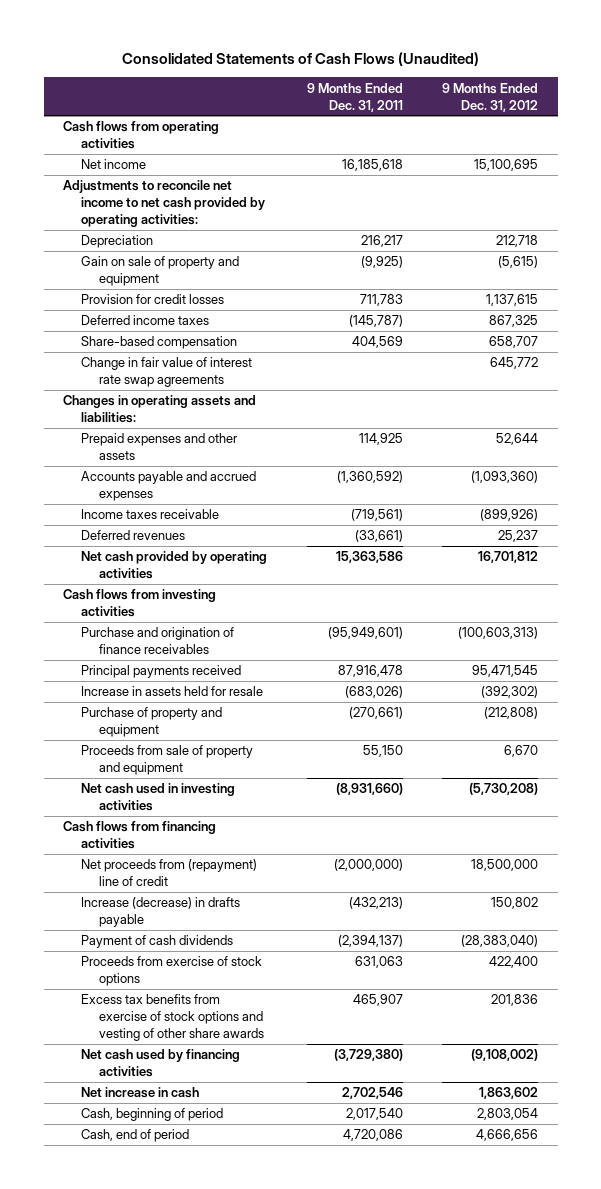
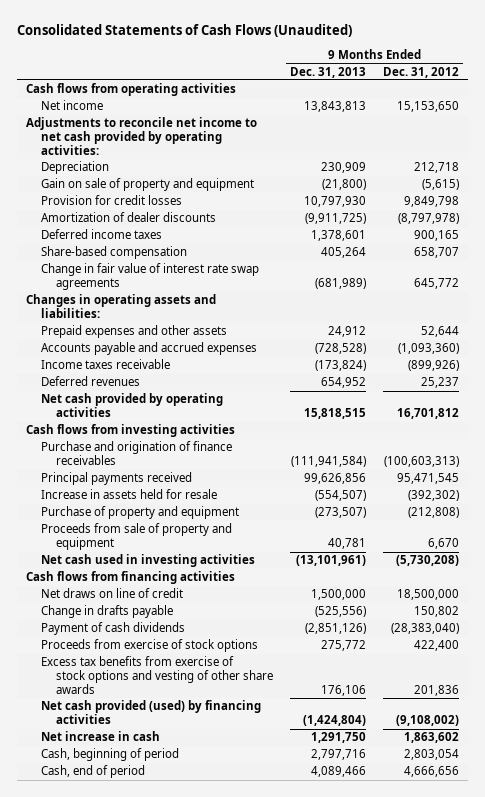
[306,82,403,112] 9 Months Ended Dec. 31, 2011 -> none
none -> [290,66,367,78] Dec. 31, 2013
[473,159,538,172] 15,100,695 -> [397,101,460,113] 15,153,650
[485,294,538,307] 1,137,615 -> [404,196,460,208] 9,849,798
none -> [41,212,217,223] Amortization of dealer discounts
[488,315,538,328] 867,325 -> [414,230,460,242] 900,165
[81,859,258,887] Net proceeds from (repayment) line of credit -> [41,588,184,599] Net draws on line of credit
[81,897,241,928] Increase (decrease) in drafts payable -> [41,605,174,619] Change in drafts payable
[81,1049,241,1078] Net cash used by financing activities -> [41,700,262,725] Net cash provided (used) by financing activities

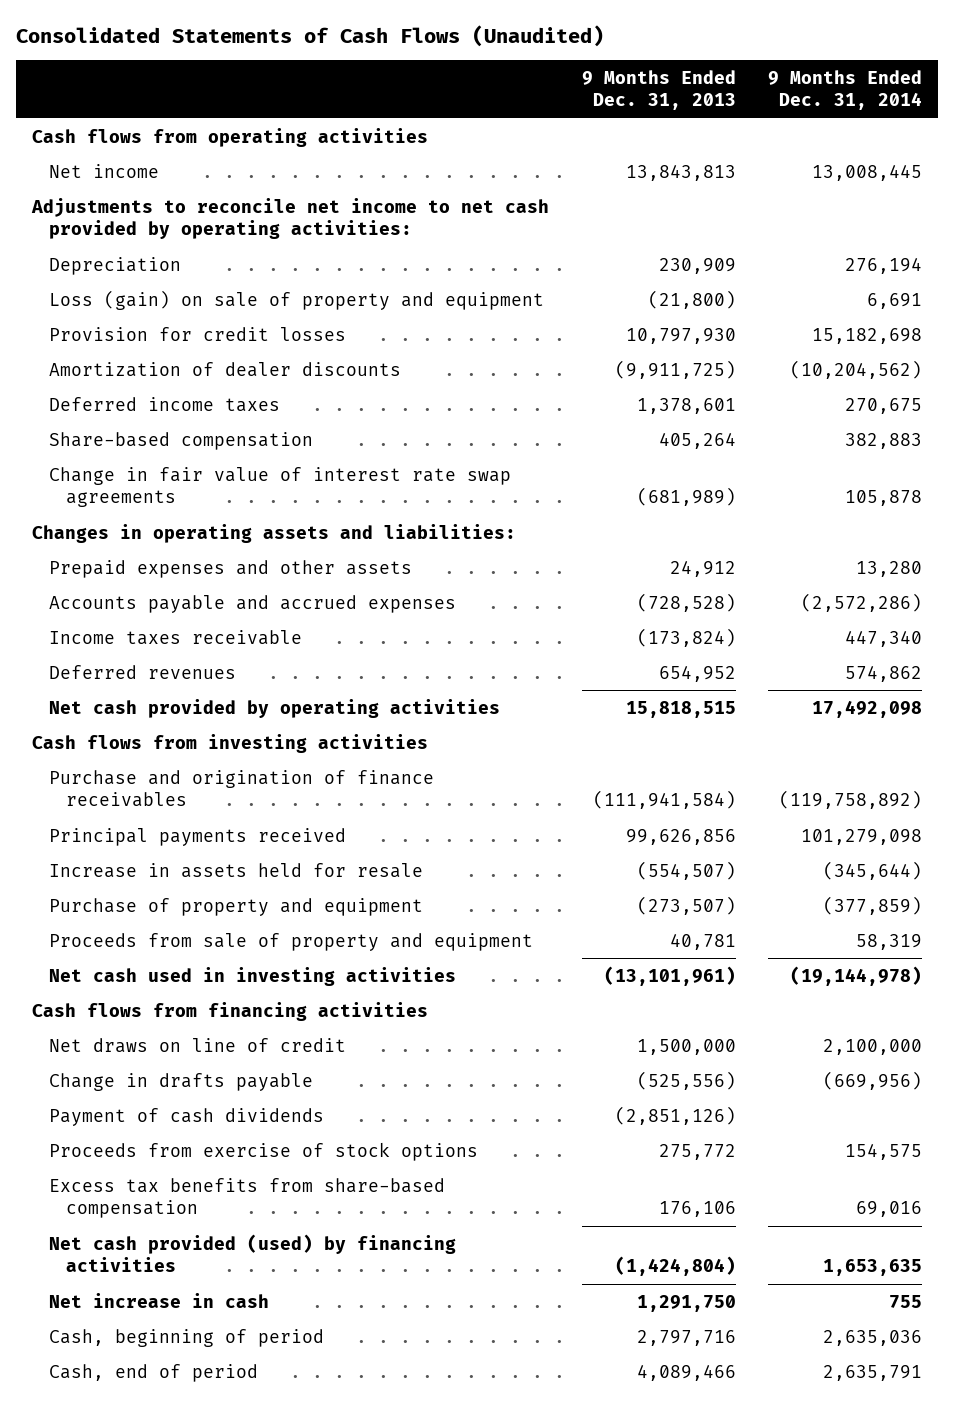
[383,66,460,78] Dec. 31, 2012 -> none
none -> [768,70,923,111] 9 Months Ended Dec. 31, 2014
[41,178,255,192] Gain on sale of property and equipment -> [49,289,545,310] Loss (gain) on sale of property and equipment
[41,656,274,694] Excess tax benefits from exercise of stock options and vesting of other share awards -> [49,1177,446,1218] Excess tax benefits from share-based compensation

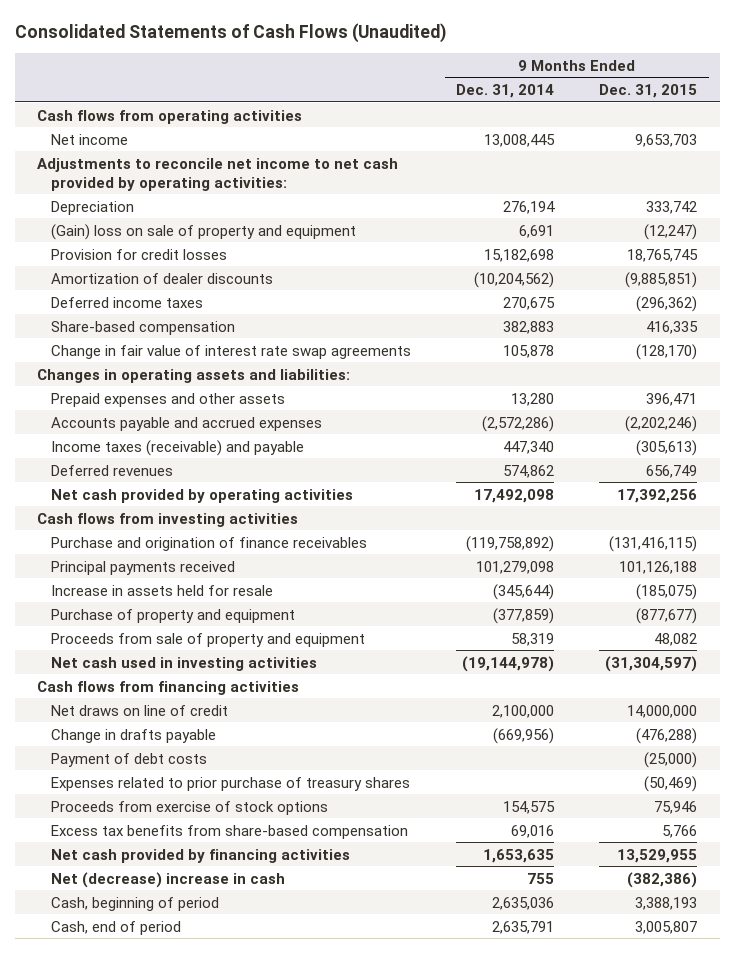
[581,70,736,111] 9 Months Ended Dec. 31, 2013 -> none
none -> [599,84,698,99] Dec. 31, 2015
[49,289,545,310] Loss (gain) on sale of property and equipment -> [50,223,356,240] (Gain) loss on sale of property and equipment
[49,629,303,645] Income taxes receivable -> [50,439,304,456] Income taxes (receivable) and payable
[49,1107,325,1126] Payment of cash dividends -> none
none -> [50,752,207,767] Payment of debt costs
none -> [50,776,410,791] Expenses related to prior purchase of treasury shares
[49,1233,457,1272] Net cash provided (used) by financing activities -> [50,848,350,863] Net cash provided by financing activities
[49,1292,270,1308] Net increase in cash -> [50,871,285,888] Net (decrease) increase in cash

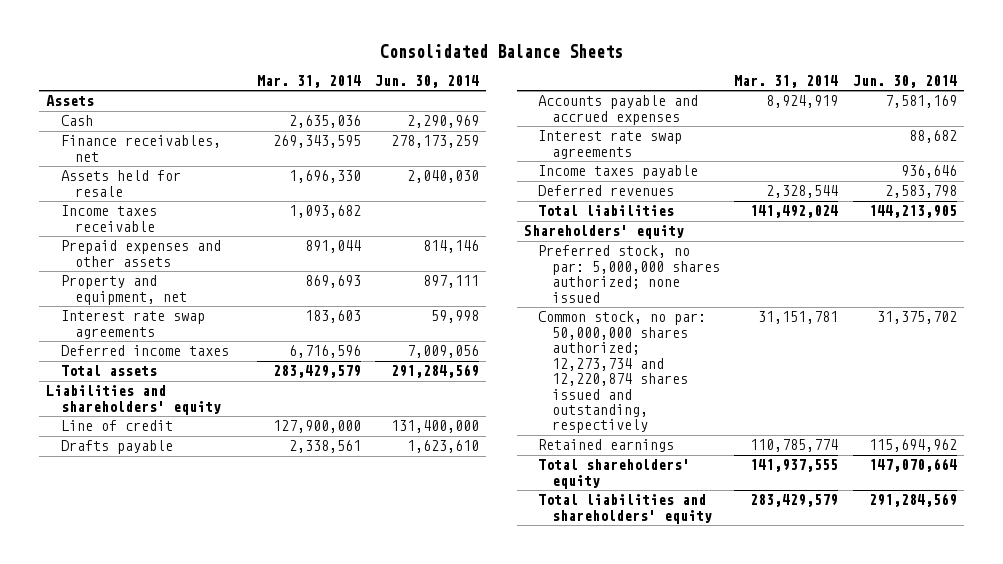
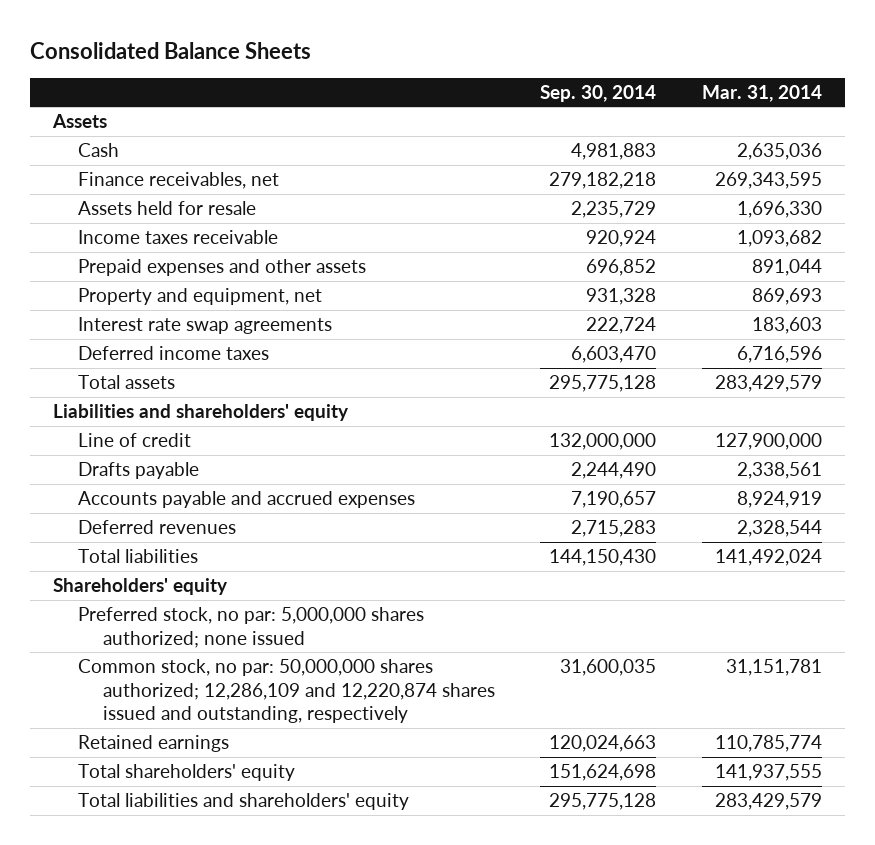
[375,75,480,89] Jun. 30, 2014 -> none
none -> [540,84,657,102] Sep. 30, 2014
[538,130,683,159] Interest rate swap agreements -> none
[538,165,699,180] Income taxes payable -> none
[538,311,707,434] Common stock, no par: 50,000,000 shares authorized; 12,273,734 and 12,220,874 shares issued and outstanding, respectively -> [77,659,495,724] Common stock, no par: 50,000,000 shares authorized; 12,286,109 and 12,220,874 shares issued and outstanding, respectively

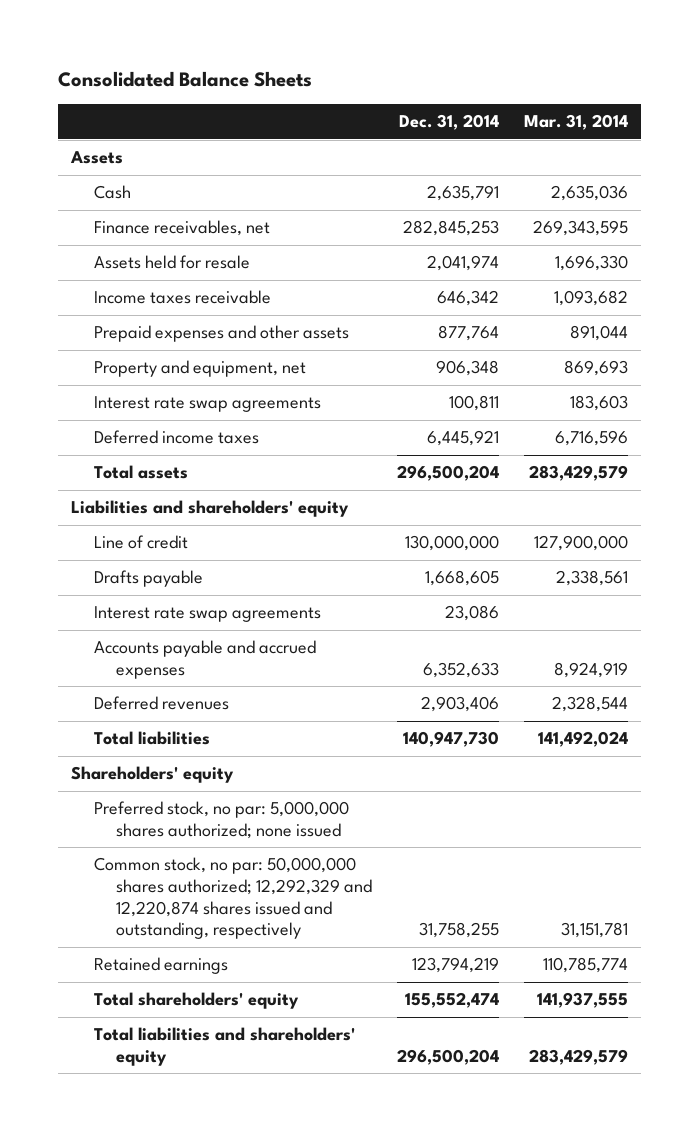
[540,84,657,102] Sep. 30, 2014 -> none
none -> [399,114,500,131] Dec. 31, 2014
none -> [93,606,321,623] Interest rate swap agreements
[77,659,495,724] Common stock, no par: 50,000,000 shares authorized; 12,286,109 and 12,220,874 shares issued and outstanding, respectively -> [93,857,373,940] Common stock, no par: 50,000,000 shares authorized; 12,292,329 and 12,220,874 shares issued and outstanding, respectively

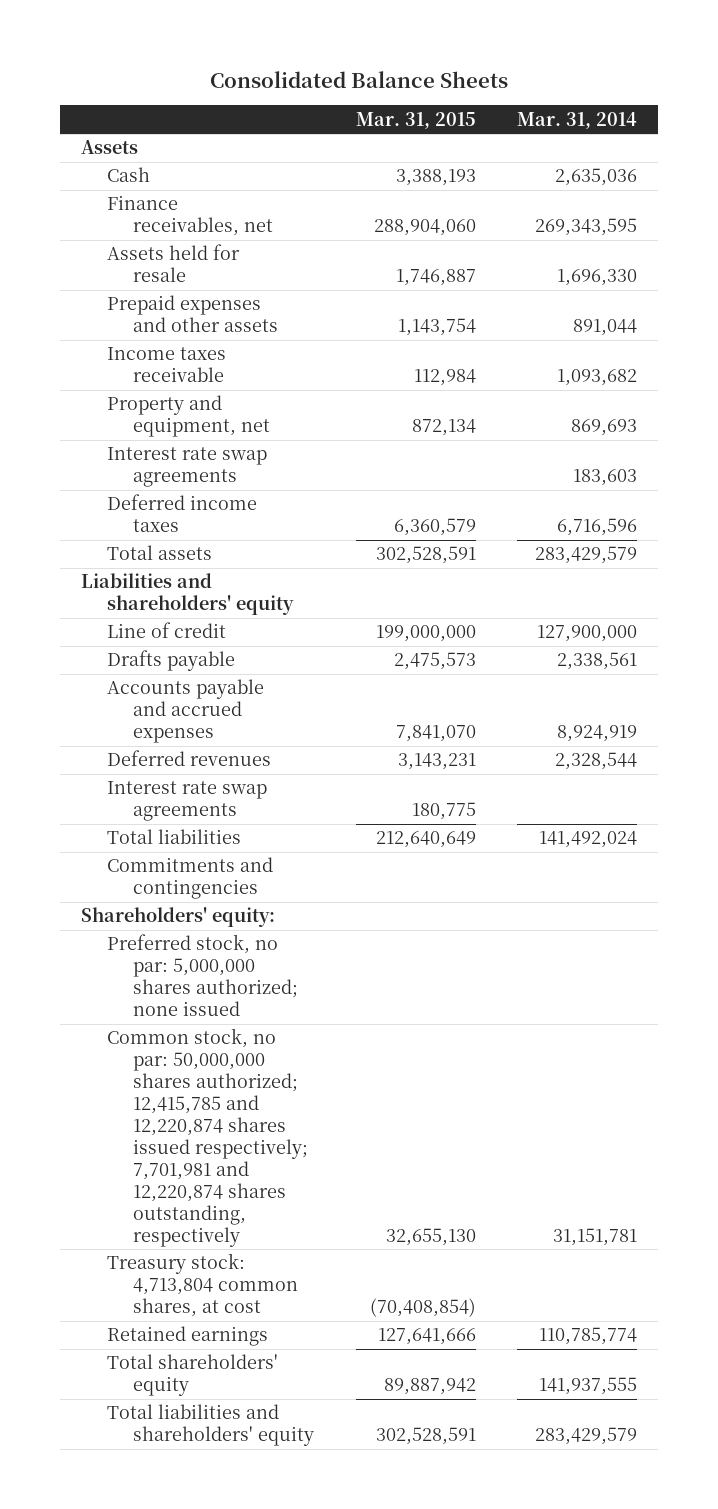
[399,114,500,131] Dec. 31, 2014 -> none
none -> [355,111,476,129] Mar. 31, 2015
[93,290,271,305] Income taxes receivable -> [106,347,226,383] Income taxes receivable
[93,606,321,623] Interest rate swap agreements -> [106,781,267,822] Interest rate swap agreements
none -> [106,857,273,900] Commitments and contingencies
[70,766,234,784] Shareholders' equity -> [80,907,275,928] Shareholders' equity:
[93,857,373,940] Common stock, no par: 50,000,000 shares authorized; 12,292,329 and 12,220,874 shares issued and outstanding, respectively -> [106,1028,309,1247] Common stock, no par: 50,000,000 shares authorized; 12,415,785 and 12,220,874 shares issued respectively; 7,701,981 and 12,220,874 shares outstanding, respectively
none -> [106,1253,299,1318] Treasury stock: 4,713,804 common shares, at cost

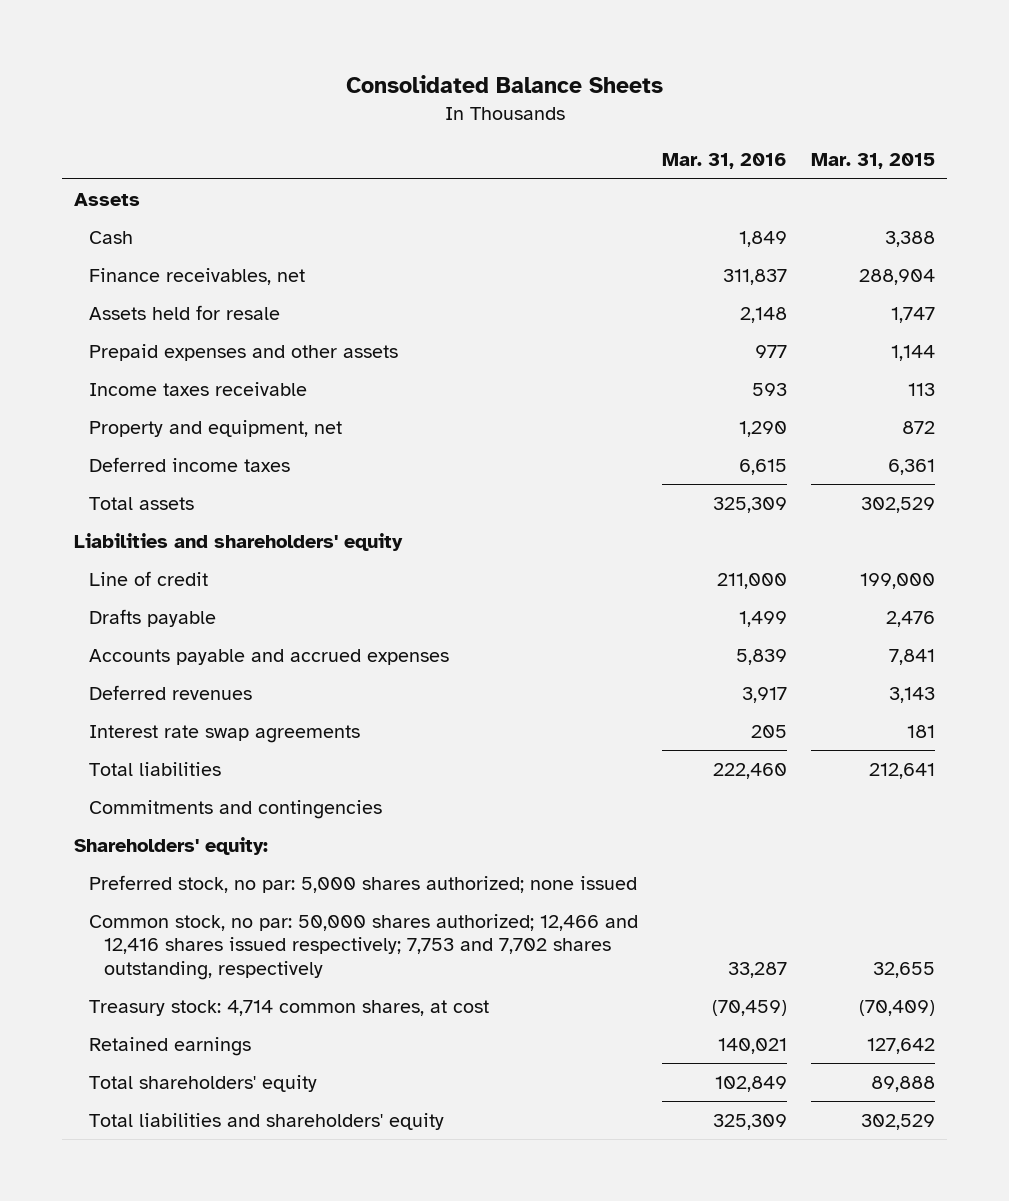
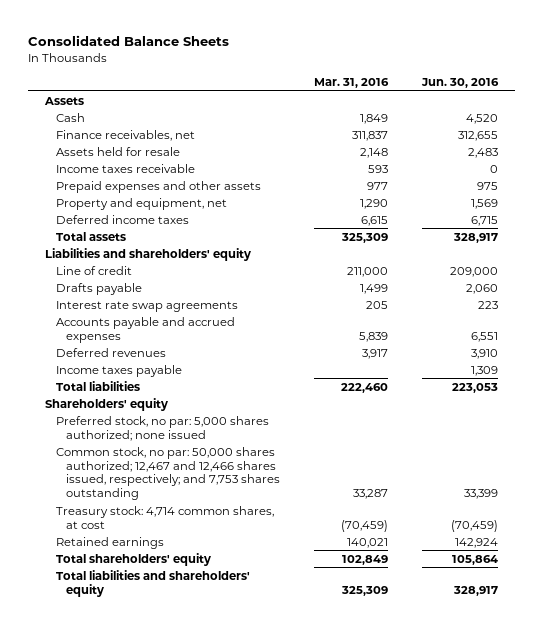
[811,153,936,170] Mar. 31, 2015 -> none
none -> [421,78,500,89] Jun. 30, 2016
[88,344,398,362] Prepaid expenses and other assets -> [55,180,261,193] Prepaid expenses and other assets
[88,725,360,744] Interest rate swap agreements -> [55,300,238,312] Interest rate swap agreements
none -> [55,364,182,377] Income taxes payable
[88,800,382,820] Commitments and contingencies -> none
[73,837,268,856] Shareholders' equity: -> [45,397,169,411] Shareholders' equity
[88,914,638,980] Common stock, no par: 50,000 shares authorized; 12,466 and 12,416 shares issued respectively; 7,753 and 7,702 shares outstanding, respectively -> [55,446,281,501] Common stock, no par: 50,000 shares authorized; 12,467 and 12,466 shares issued, respectively; and 7,753 shares outstanding

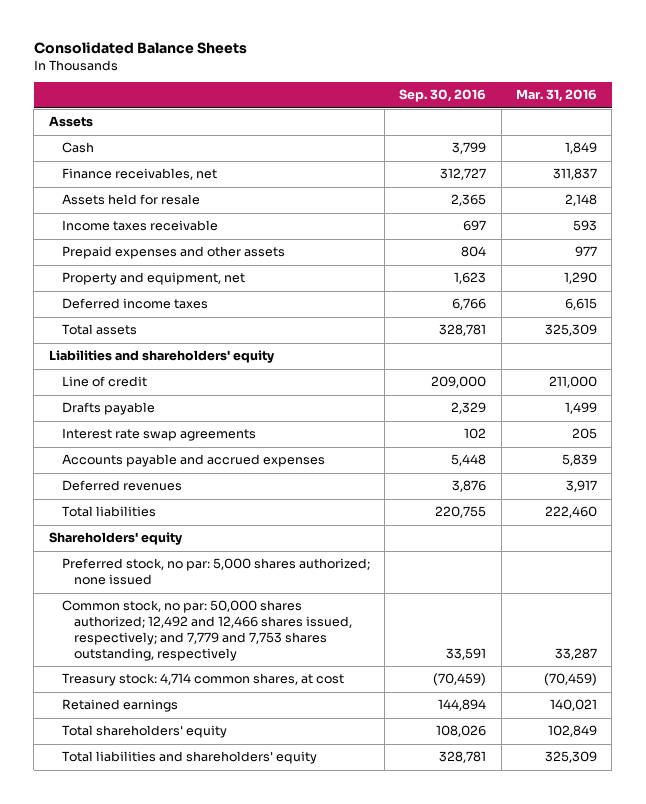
[421,78,500,89] Jun. 30, 2016 -> none
none -> [399,89,487,103] Sep. 30, 2016
[55,364,182,377] Income taxes payable -> none
[55,446,281,501] Common stock, no par: 50,000 shares authorized; 12,467 and 12,466 shares issued, respectively; and 7,753 shares outstanding -> [61,600,353,662] Common stock, no par: 50,000 shares authorized; 12,492 and 12,466 shares issued, respectively; and 7,779 and 7,753 shares outstanding, respectively

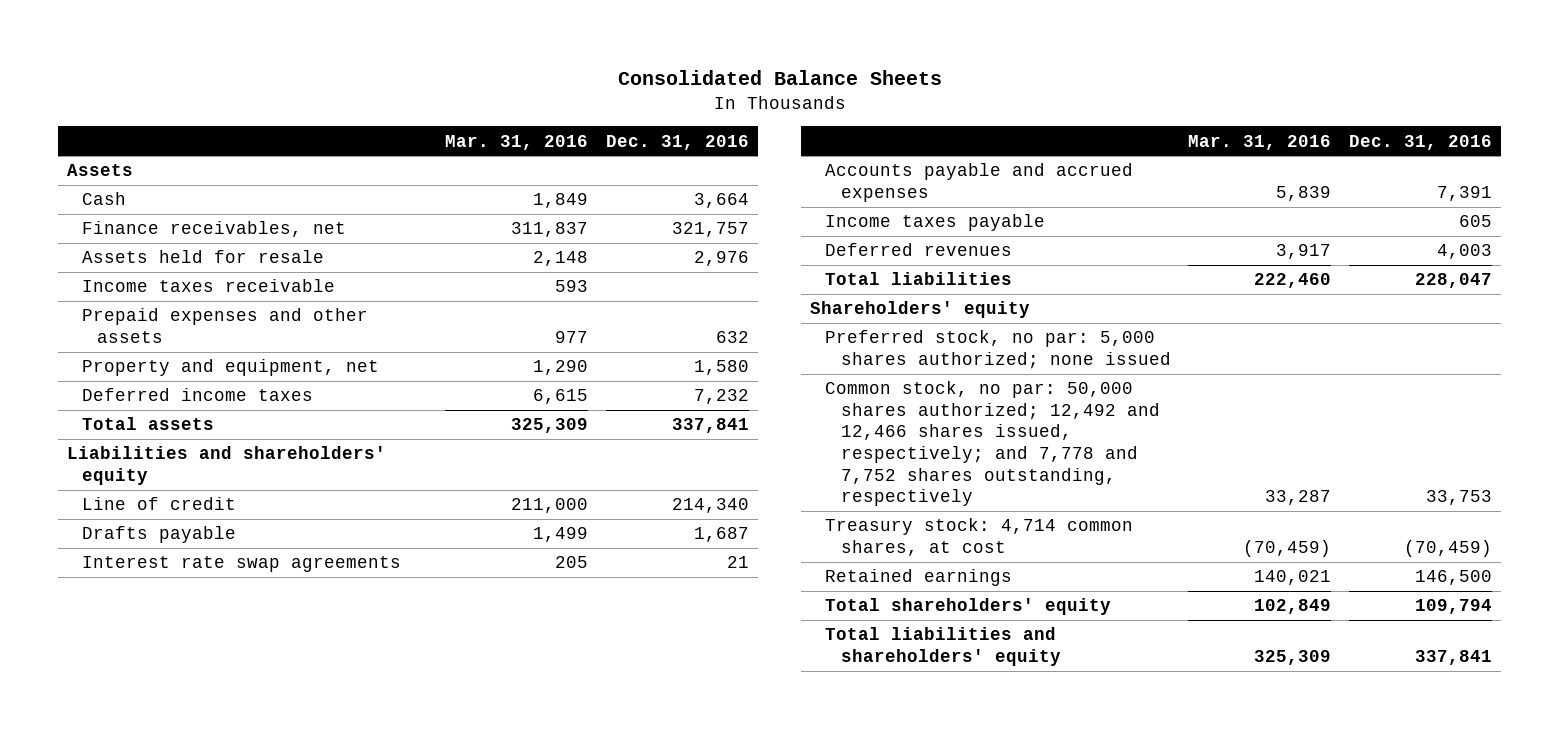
[399,89,487,103] Sep. 30, 2016 -> none
none -> [605,134,749,150] Dec. 31, 2016
none -> [825,214,1046,232] Income taxes payable
[61,600,353,662] Common stock, no par: 50,000 shares authorized; 12,492 and 12,466 shares issued, respectively; and 7,779 and 7,753 shares outstanding, respectively -> [825,381,1160,507] Common stock, no par: 50,000 shares authorized; 12,492 and 12,466 shares issued, respectively; and 7,778 and 7,752 shares outstanding, respectively

